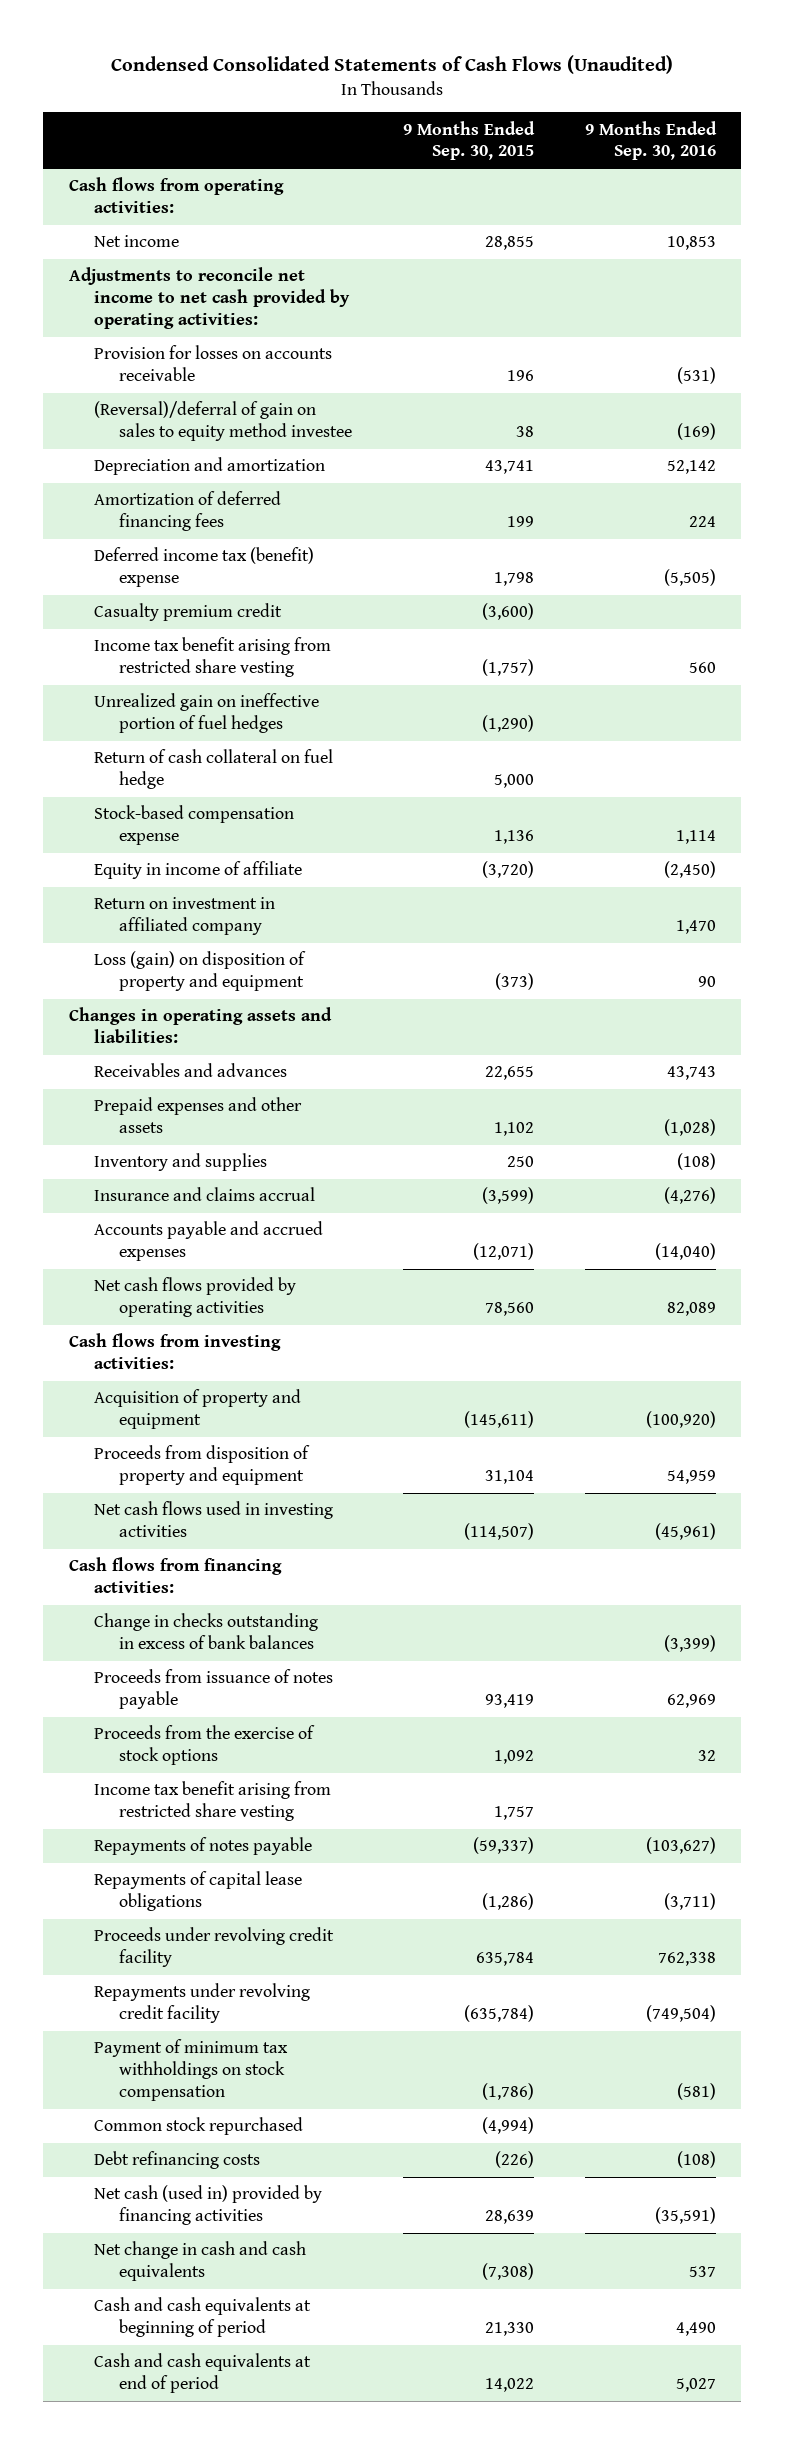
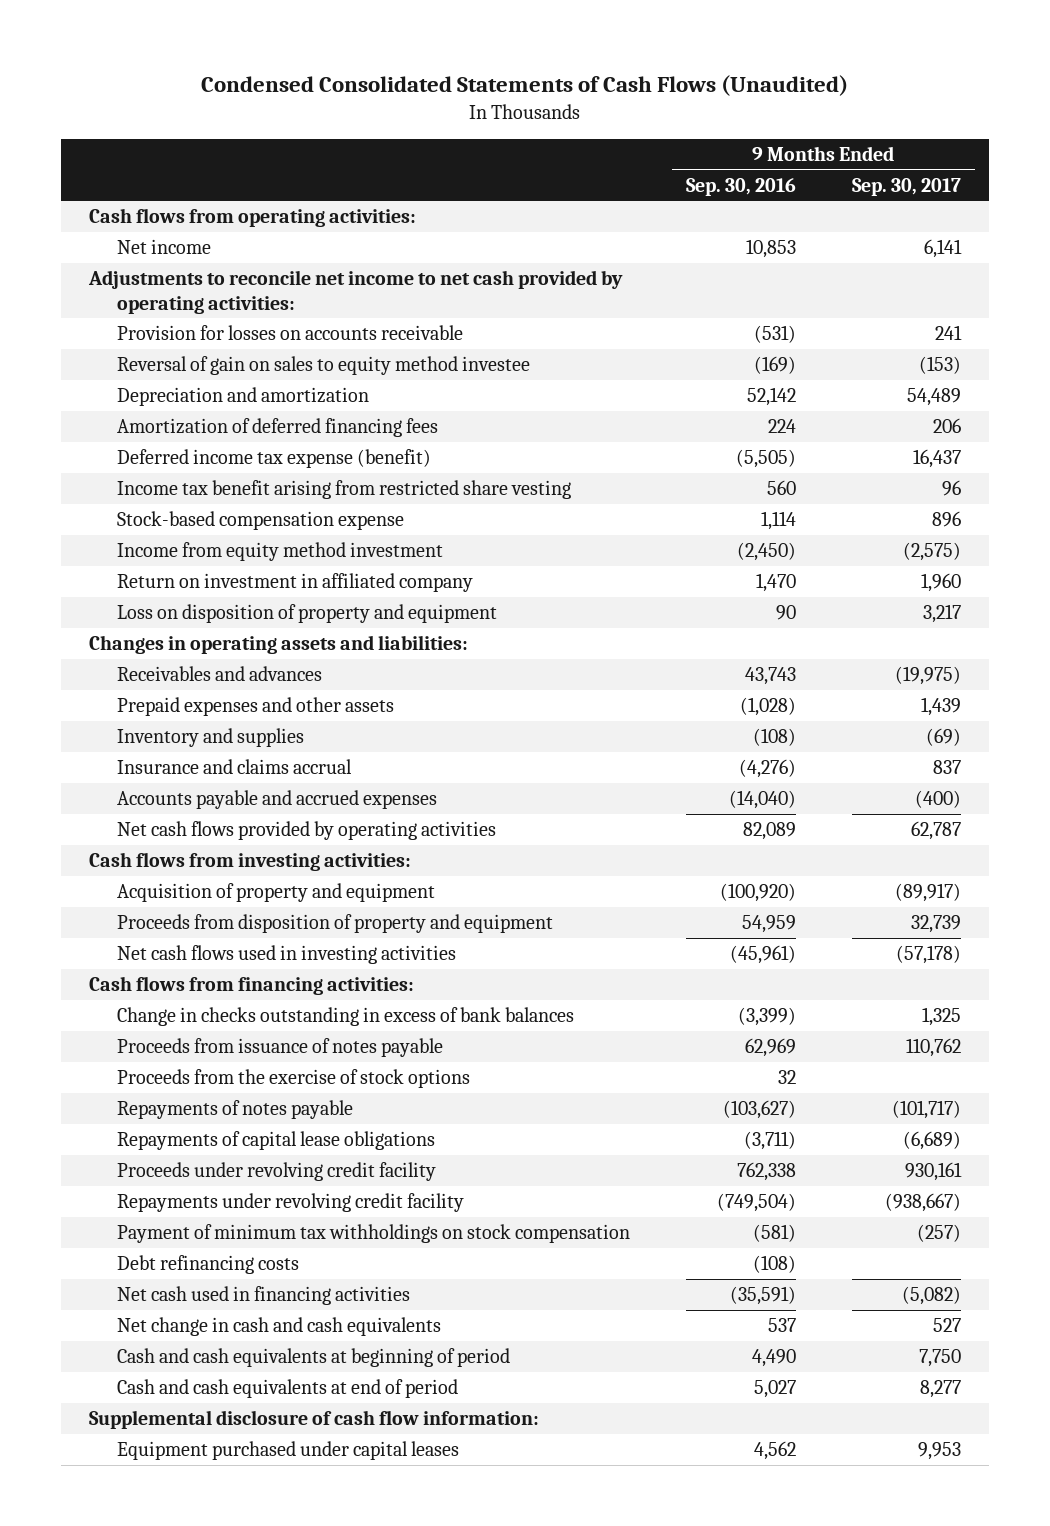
[402,120,535,161] 9 Months Ended Sep. 30, 2015 -> none
none -> [851,177,961,196] Sep. 30, 2017
[93,401,352,442] (Reversal)/deferral of gain on sales to equity method investee -> [116,356,530,376] Reversal of gain on sales to equity method investee
[93,603,282,622] Casualty premium credit -> none
[93,547,314,588] Deferred income tax (benefit) expense -> [116,449,431,469] Deferred income tax expense (benefit)
[93,693,319,734] Unrealized gain on ineffective portion of fuel hedges -> none
[93,749,333,790] Return of cash collateral on fuel hedge -> none
[93,861,302,880] Equity in income of affiliate -> [116,542,443,562] Income from equity method investment
[93,951,306,992] Loss (gain) on disposition of property and equipment -> [116,604,497,624] Loss on disposition of property and equipment
[93,1781,331,1822] Income tax benefit arising from restricted share vesting -> none
[93,2117,303,2136] Common stock repurchased -> none
[93,2185,322,2226] Net cash (used in) provided by financing activities -> [116,1286,410,1306] Net cash used in financing activities
none -> [89,1410,540,1430] Supplemental disclosure of cash flow information:
none -> [116,1441,459,1461] Equipment purchased under capital leases

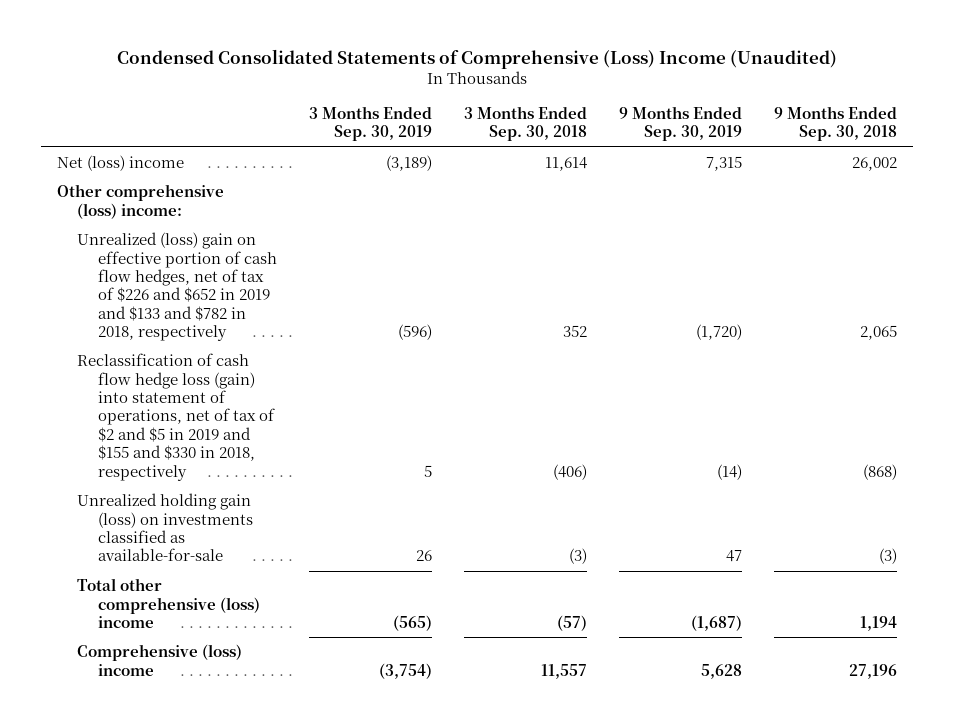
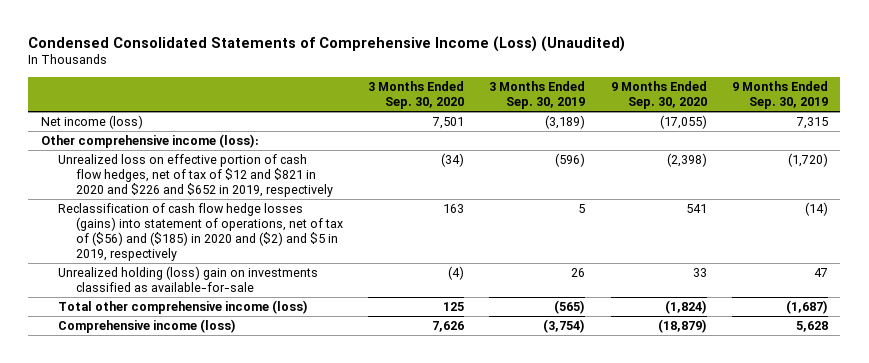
[116,48,837,69] Condensed Consolidated Statements of Comprehensive (Loss) Income (Unaudited) -> [28,35,626,52] Condensed Consolidated Statements of Comprehensive Income (Loss) (Unaudited)
[463,105,587,142] 3 Months Ended Sep. 30, 2018 -> none
[773,105,897,142] 9 Months Ended Sep. 30, 2018 -> none
none -> [368,80,465,109] 3 Months Ended Sep. 30, 2020
none -> [610,80,707,109] 9 Months Ended Sep. 30, 2020
[56,155,184,172] Net (loss) income -> [40,114,143,129] Net income (loss)
[56,184,224,219] Other comprehensive (loss) income: -> [40,133,259,148] Other comprehensive income (loss):
[77,232,278,342] Unrealized (loss) gain on effective portion of cash flow hedges, net of tax of $226 and $652 in 2019 and $133 and $782 in 2018, respectively -> [58,153,333,198] Unrealized loss on effective portion of cash flow hedges, net of tax of $12 and $821 in 2020 and $226 and $652 in 2019, respectively
[77,353,276,481] Reclassification of cash flow hedge loss (gain) into statement of operations, net of tax of $2 and $5 in 2019 and $155 and $330 in 2018, respectively -> [58,202,343,262] Reclassification of cash flow hedge losses (gains) into statement of operations, net of tax of ($56) and ($185) in 2020 and ($2) and $5 in 2019, respectively
[77,493,254,562] Unrealized holding gain (loss) on investments classified as available-for-sale -> [58,265,319,293] Unrealized holding (loss) gain on investments classified as available-for-sale
[77,578,261,628] Total other comprehensive (loss) income -> [58,299,309,314] Total other comprehensive income (loss)
[77,644,243,676] Comprehensive (loss) income -> [58,318,237,333] Comprehensive income (loss)

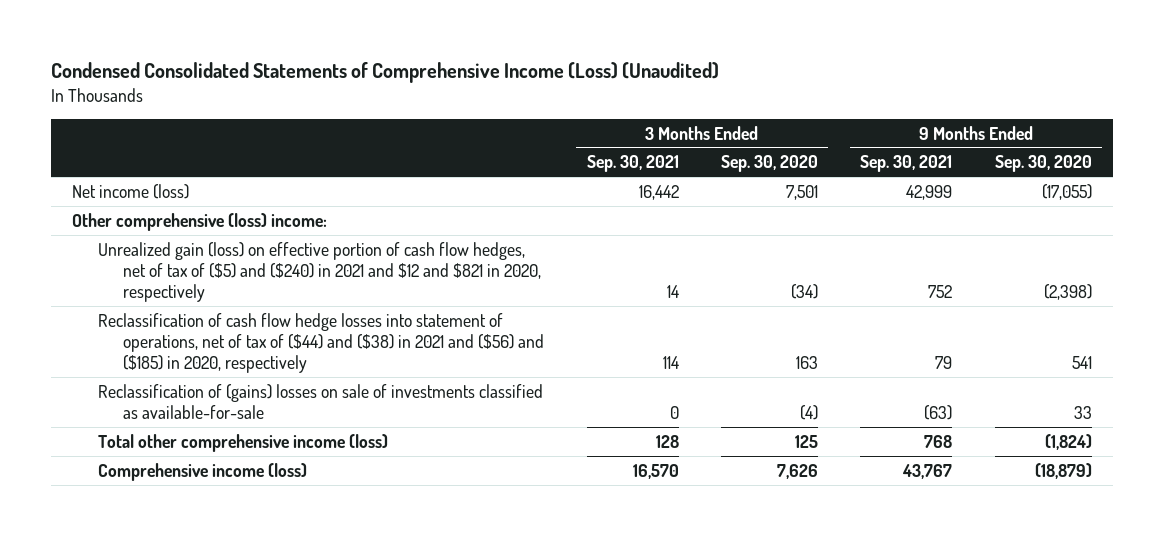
[489,80,586,109] 3 Months Ended Sep. 30, 2019 -> none
[731,80,828,109] 9 Months Ended Sep. 30, 2019 -> none
none -> [586,155,679,173] Sep. 30, 2021
none -> [860,155,953,173] Sep. 30, 2021
[40,133,259,148] Other comprehensive income (loss): -> [72,212,328,231] Other comprehensive (loss) income:
[58,153,333,198] Unrealized loss on effective portion of cash flow hedges, net of tax of $12 and $821 in 2020 and $226 and $652 in 2019, respectively -> [97,241,542,303] Unrealized gain (loss) on effective portion of cash flow hedges, net of tax of ($5) and ($240) in 2021 and $12 and $821 in 2020, respectively
[58,202,343,262] Reclassification of cash flow hedge losses (gains) into statement of operations, net of tax of ($56) and ($185) in 2020 and ($2) and $5 in 2019, respectively -> [97,312,545,374] Reclassification of cash flow hedge losses into statement of operations, net of tax of ($44) and ($38) in 2021 and ($56) and ($185) in 2020, respectively
[58,265,319,293] Unrealized holding (loss) gain on investments classified as available-for-sale -> [97,383,543,419] Reclassification of (gains) losses on sale of investments classified as available-for-sale

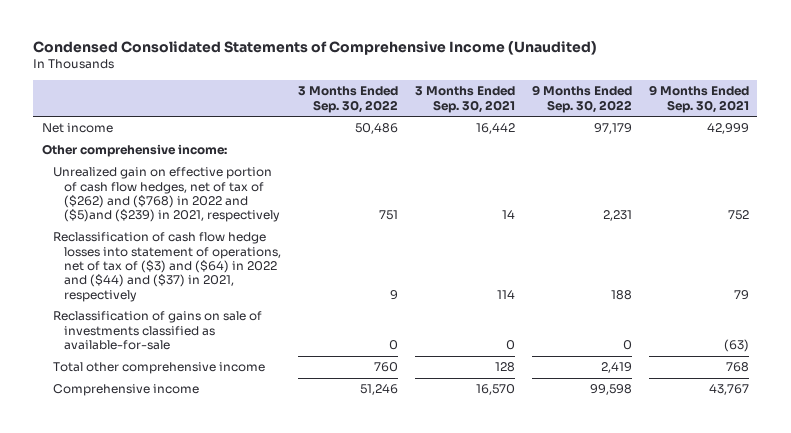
[50,62,719,84] Condensed Consolidated Statements of Comprehensive Income (Loss) (Unaudited) -> [33,40,598,55] Condensed Consolidated Statements of Comprehensive Income (Unaudited)
[720,155,818,173] Sep. 30, 2020 -> none
[994,155,1092,173] Sep. 30, 2020 -> none
none -> [297,86,398,113] 3 Months Ended Sep. 30, 2022
none -> [531,85,632,113] 9 Months Ended Sep. 30, 2022
[72,183,190,199] Net income (loss) -> [41,123,113,134] Net income
[72,212,328,231] Other comprehensive (loss) income: -> [41,144,227,158] Other comprehensive income:
[97,241,542,303] Unrealized gain (loss) on effective portion of cash flow hedges, net of tax of ($5) and ($240) in 2021 and $12 and $821 in 2020, respectively -> [52,167,280,223] Unrealized gain on effective portion of cash flow hedges, net of tax of ($262) and ($768) in 2022 and ($5)and ($239) in 2021, respectively
[97,312,545,374] Reclassification of cash flow hedge losses into statement of operations, net of tax of ($44) and ($38) in 2021 and ($56) and ($185) in 2020, respectively -> [52,232,281,302] Reclassification of cash flow hedge losses into statement of operations, net of tax of ($3) and ($64) in 2022 and ($44) and ($37) in 2021, respectively
[97,383,543,419] Reclassification of (gains) losses on sale of investments classified as available-for-sale -> [52,311,262,351] Reclassification of gains on sale of investments classified as available-for-sale
[97,433,388,452] Total other comprehensive income (loss) -> [52,362,265,375] Total other comprehensive income
[97,462,307,481] Comprehensive income (loss) -> [52,384,199,397] Comprehensive income

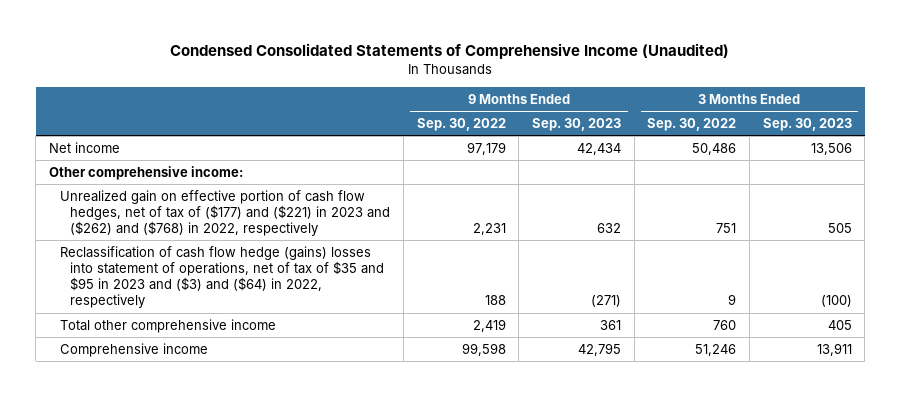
[414,86,515,113] 3 Months Ended Sep. 30, 2021 -> none
[648,85,749,113] 9 Months Ended Sep. 30, 2021 -> none
none -> [531,118,621,132] Sep. 30, 2023
none -> [762,118,852,132] Sep. 30, 2023
[52,311,262,351] Reclassification of gains on sale of investments classified as available-for-sale -> none
[52,167,280,223] Unrealized gain on effective portion of cash flow hedges, net of tax of ($262) and ($768) in 2022 and ($5)and ($239) in 2021, respectively -> [59,189,391,237] Unrealized gain on effective portion of cash flow hedges, net of tax of ($177) and ($221) in 2023 and ($262) and ($768) in 2022, respectively
[52,232,281,302] Reclassification of cash flow hedge losses into statement of operations, net of tax of ($3) and ($64) in 2022 and ($44) and ($37) in 2021, respectively -> [59,245,385,309] Reclassification of cash flow hedge (gains) losses into statement of operations, net of tax of $35 and $95 in 2023 and ($3) and ($64) in 2022, respectively

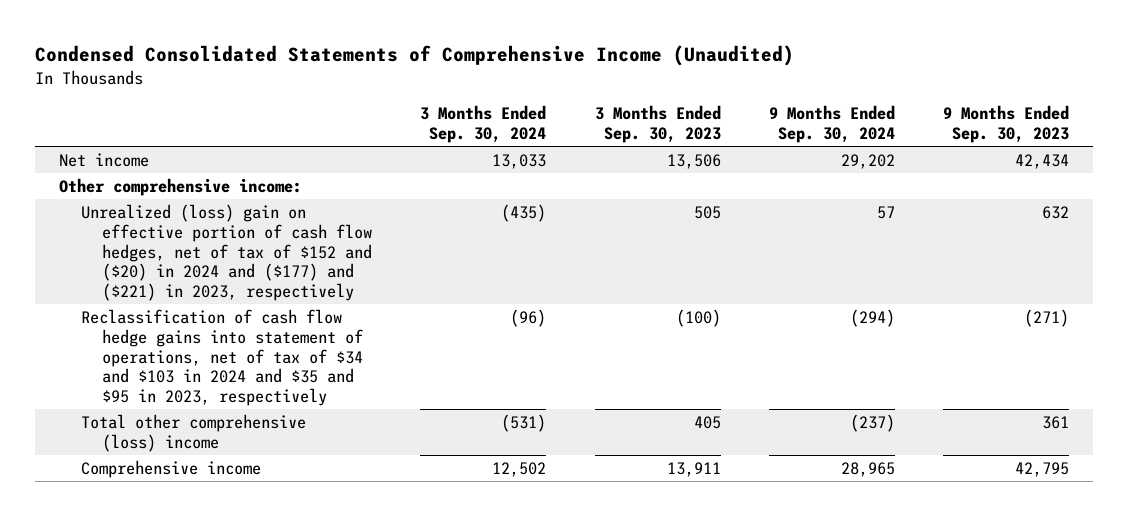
[416,118,506,132] Sep. 30, 2022 -> none
[647,118,737,132] Sep. 30, 2022 -> none
none -> [420,105,547,143] 3 Months Ended Sep. 30, 2024
none -> [768,105,895,143] 9 Months Ended Sep. 30, 2024
[59,189,391,237] Unrealized gain on effective portion of cash flow hedges, net of tax of ($177) and ($221) in 2023 and ($262) and ($768) in 2022, respectively -> [80,203,373,302] Unrealized (loss) gain on effective portion of cash flow hedges, net of tax of $152 and ($20) in 2024 and ($177) and ($221) in 2023, respectively
[59,245,385,309] Reclassification of cash flow hedge (gains) losses into statement of operations, net of tax of $35 and $95 in 2023 and ($3) and ($64) in 2022, respectively -> [80,308,364,407] Reclassification of cash flow hedge gains into statement of operations, net of tax of $34 and $103 in 2024 and $35 and $95 in 2023, respectively
[59,318,276,333] Total other comprehensive income -> [80,413,306,452] Total other comprehensive (loss) income

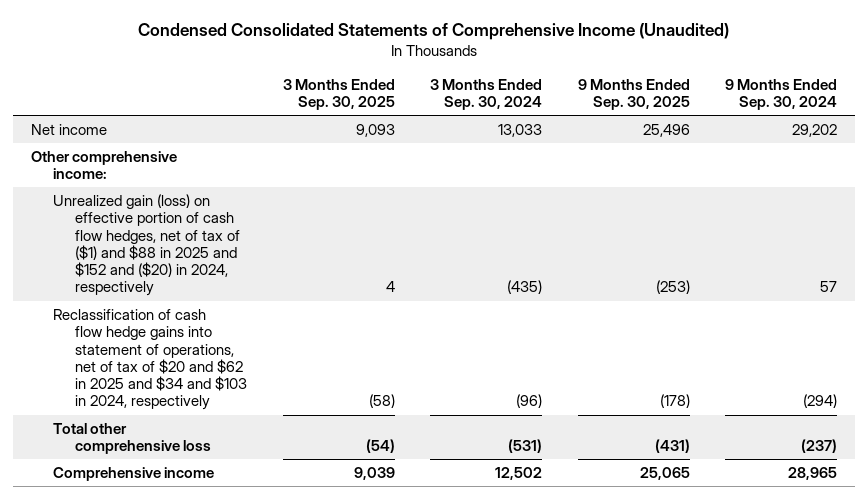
[594,105,721,143] 3 Months Ended Sep. 30, 2023 -> none
[942,105,1069,143] 9 Months Ended Sep. 30, 2023 -> none
none -> [282,78,395,111] 3 Months Ended Sep. 30, 2025
none -> [577,78,690,111] 9 Months Ended Sep. 30, 2025
[80,203,373,302] Unrealized (loss) gain on effective portion of cash flow hedges, net of tax of $152 and ($20) in 2024 and ($177) and ($221) in 2023, respectively -> [53,193,241,297] Unrealized gain (loss) on effective portion of cash flow hedges, net of tax of ($1) and $88 in 2025 and $152 and ($20) in 2024, respectively
[80,308,364,407] Reclassification of cash flow hedge gains into statement of operations, net of tax of $34 and $103 in 2024 and $35 and $95 in 2023, respectively -> [53,308,248,411] Reclassification of cash flow hedge gains into statement of operations, net of tax of $20 and $62 in 2025 and $34 and $103 in 2024, respectively
[80,413,306,452] Total other comprehensive (loss) income -> [53,422,212,455] Total other comprehensive loss

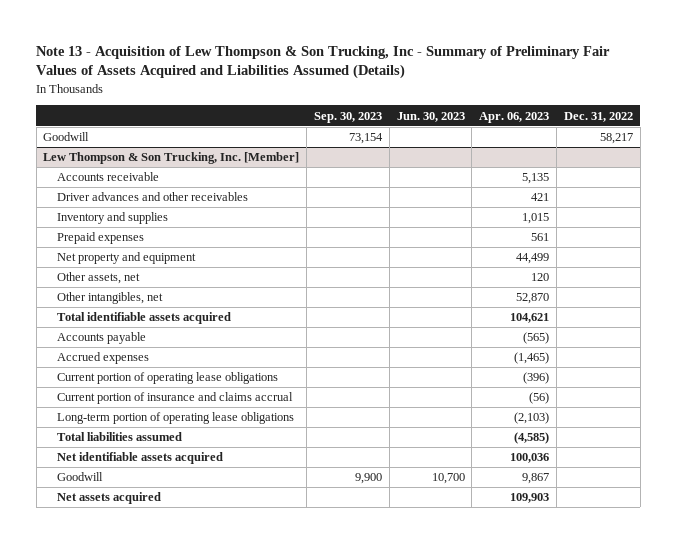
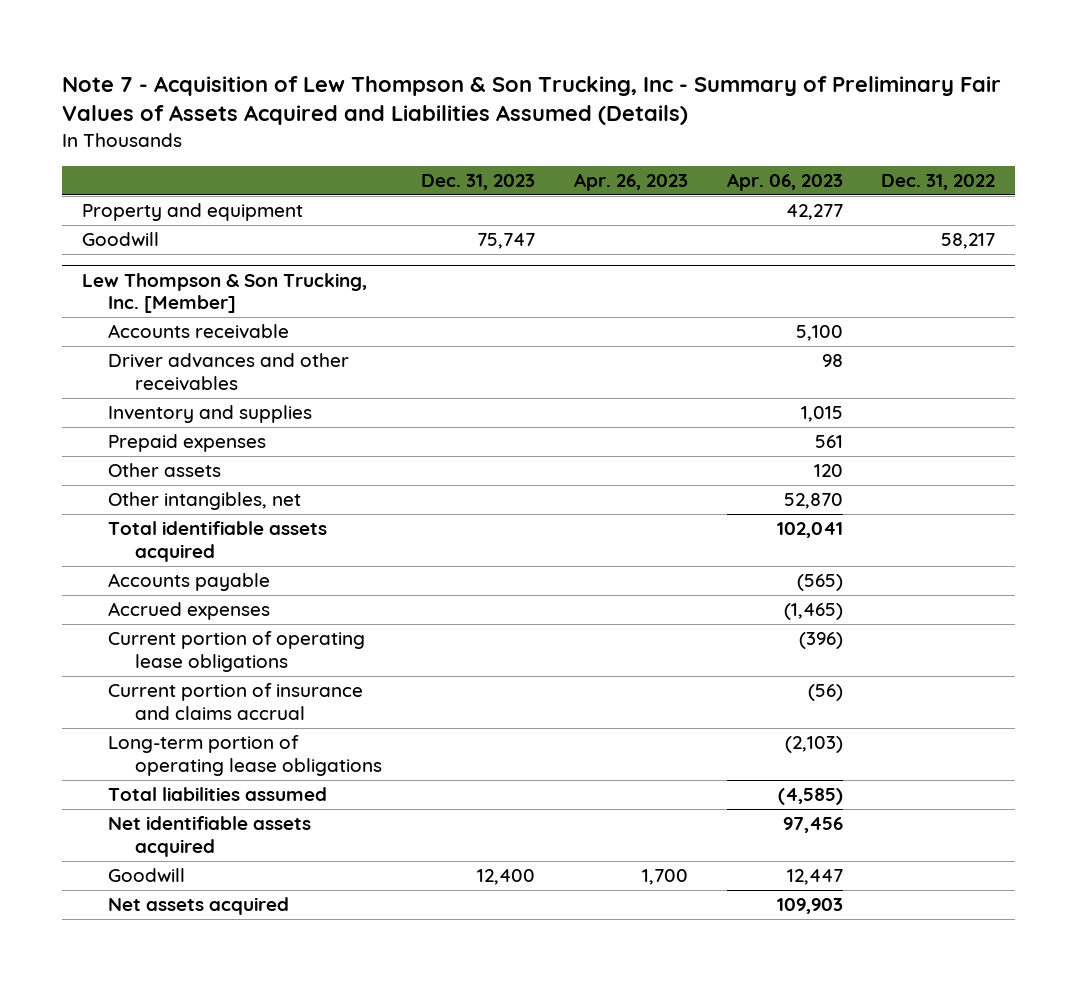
[36,45,611,80] Note 13 - Acquisition of Lew Thompson & Son Trucking, Inc - Summary of Preliminary Fair Values of Assets Acquired and Liabilities Assumed (Details) -> [62,75,1002,126] Note 7 - Acquisition of Lew Thompson & Son Trucking, Inc - Summary of Preliminary Fair Values of Assets Acquired and Liabilities Assumed (Details)
[314,111,383,123] Sep. 30, 2023 -> none
[396,111,465,122] Jun. 30, 2023 -> none
none -> [420,174,535,191] Dec. 31, 2023
none -> [573,173,688,192] Apr. 26, 2023
none -> [81,203,303,222] Property and equipment
[522,173,550,185] 5,135 -> [795,325,843,342] 5,100
[531,193,550,202] 421 -> [821,354,843,368] 98
[57,252,197,265] Net property and equipment -> none
[57,272,141,285] Other assets, net -> [108,463,222,478] Other assets
[510,313,550,324] 104,621 -> [776,522,843,539] 102,041
[510,453,550,464] 100,036 -> [782,817,843,834] 97,456
[522,473,550,485] 9,867 -> [786,869,843,886] 12,447

